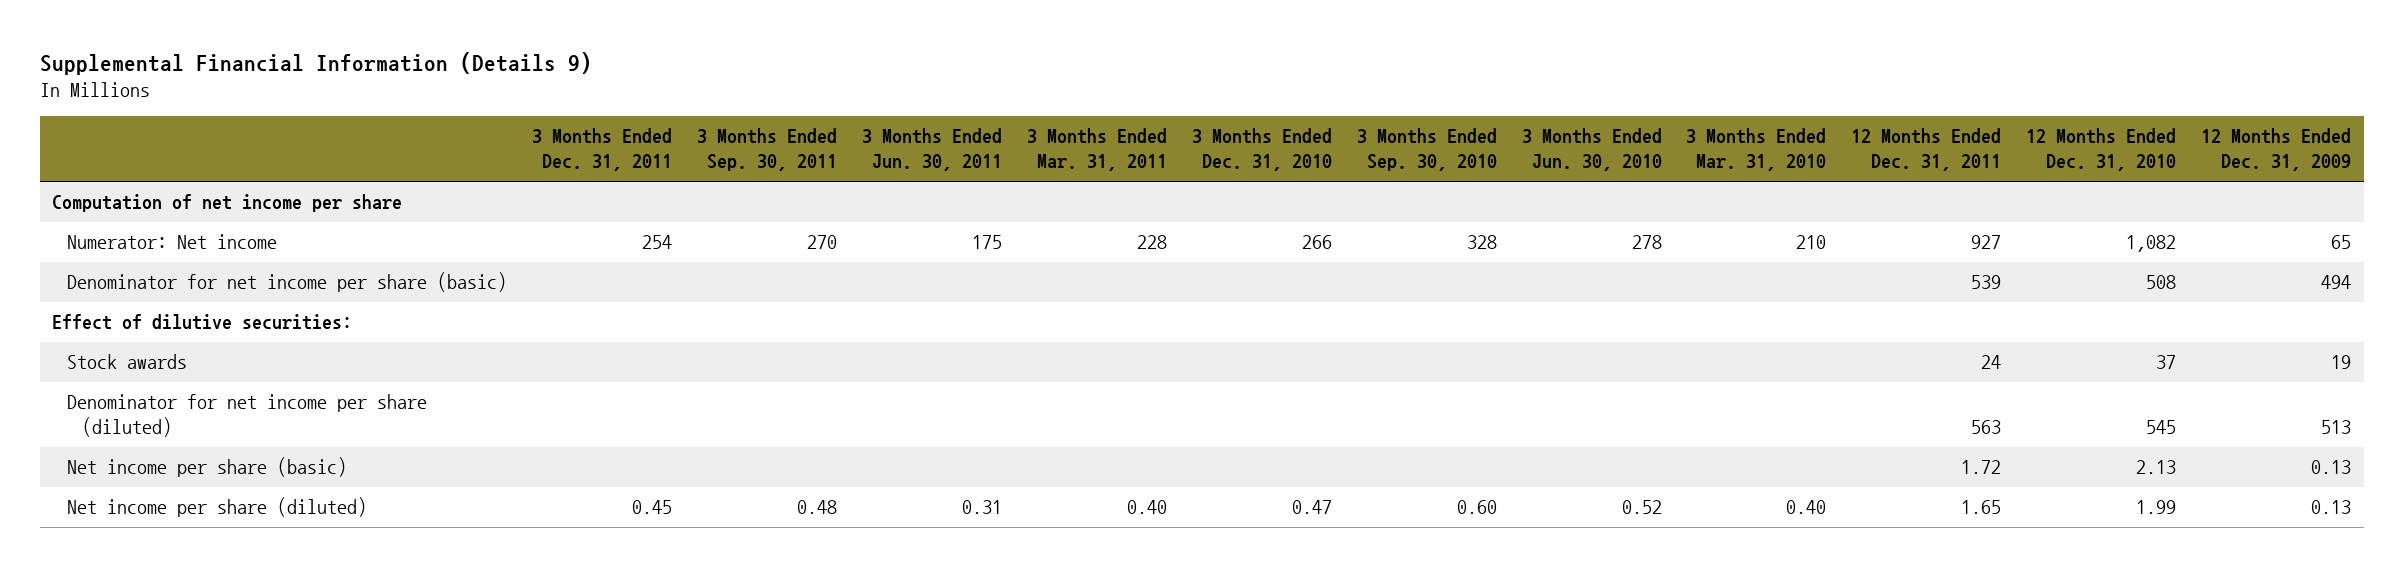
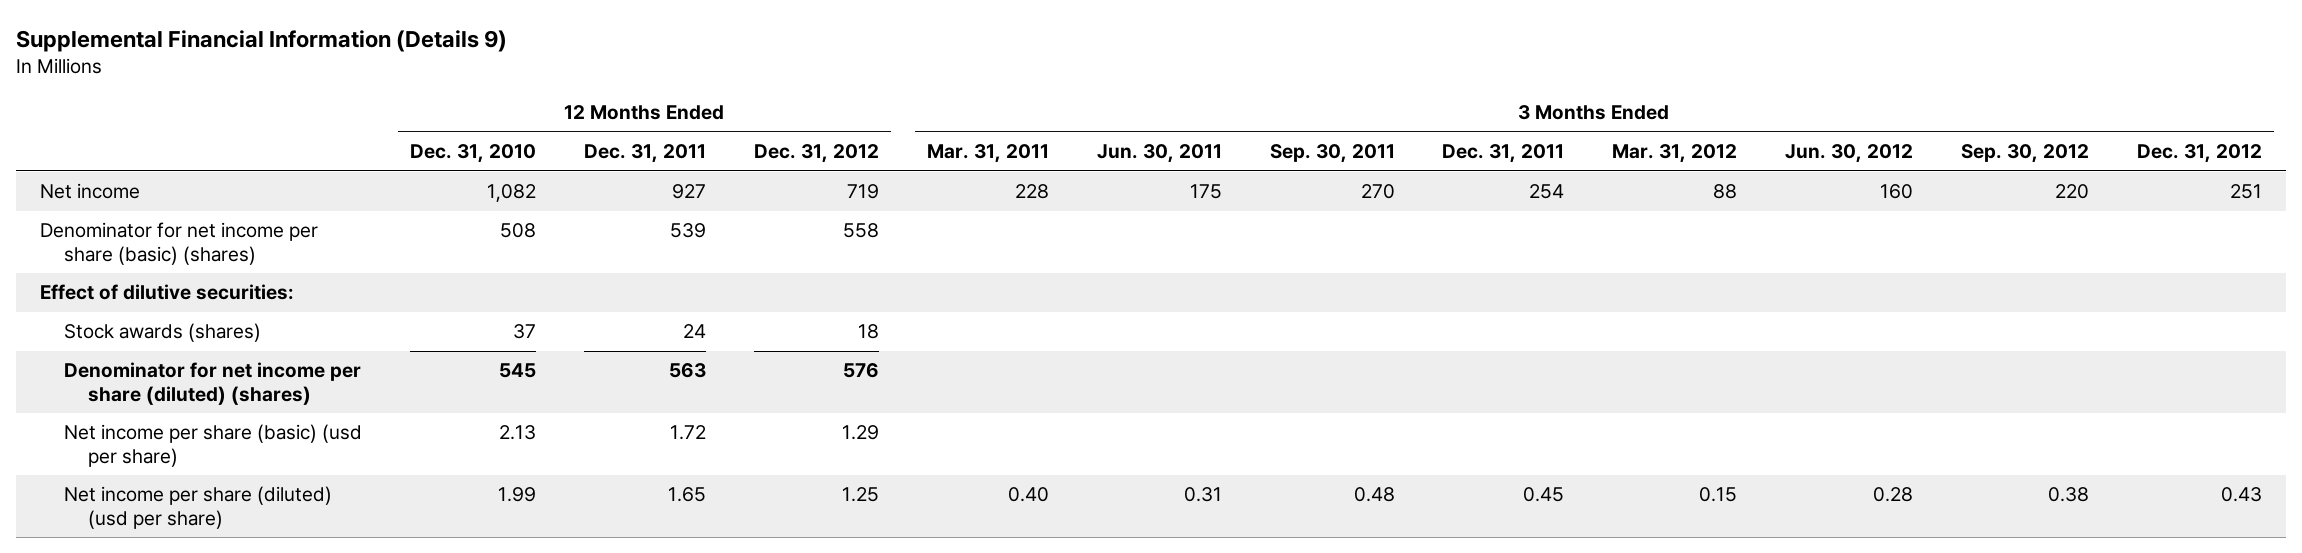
[1191,128,1332,172] 3 Months Ended Dec. 31, 2010 -> none
[1356,128,1497,172] 3 Months Ended Sep. 30, 2010 -> none
[1521,128,1662,172] 3 Months Ended Jun. 30, 2010 -> none
[1686,128,1827,172] 3 Months Ended Mar. 31, 2010 -> none
[2201,128,2352,172] 12 Months Ended Dec. 31, 2009 -> none
none -> [753,144,879,164] Dec. 31, 2012
none -> [1612,144,1738,164] Mar. 31, 2012
none -> [1785,144,1914,164] Jun. 30, 2012
none -> [1961,144,2090,164] Sep. 30, 2012
none -> [2137,144,2263,164] Dec. 31, 2012
[51,194,402,213] Computation of net income per share -> none
[66,234,277,250] Numerator: Net income -> [40,183,141,200] Net income
[66,272,507,293] Denominator for net income per share (basic) -> [40,222,319,265] Denominator for net income per share (basic) (shares)
[66,354,187,370] Stock awards -> [64,323,262,343] Stock awards (shares)
[66,394,427,438] Denominator for net income per share (diluted) -> [64,362,362,405] Denominator for net income per share (diluted) (shares)
[66,457,347,478] Net income per share (basic) -> [64,424,363,467] Net income per share (basic) (usd per share)
[66,497,367,518] Net income per share (diluted) -> [64,486,333,529] Net income per share (diluted) (usd per share)

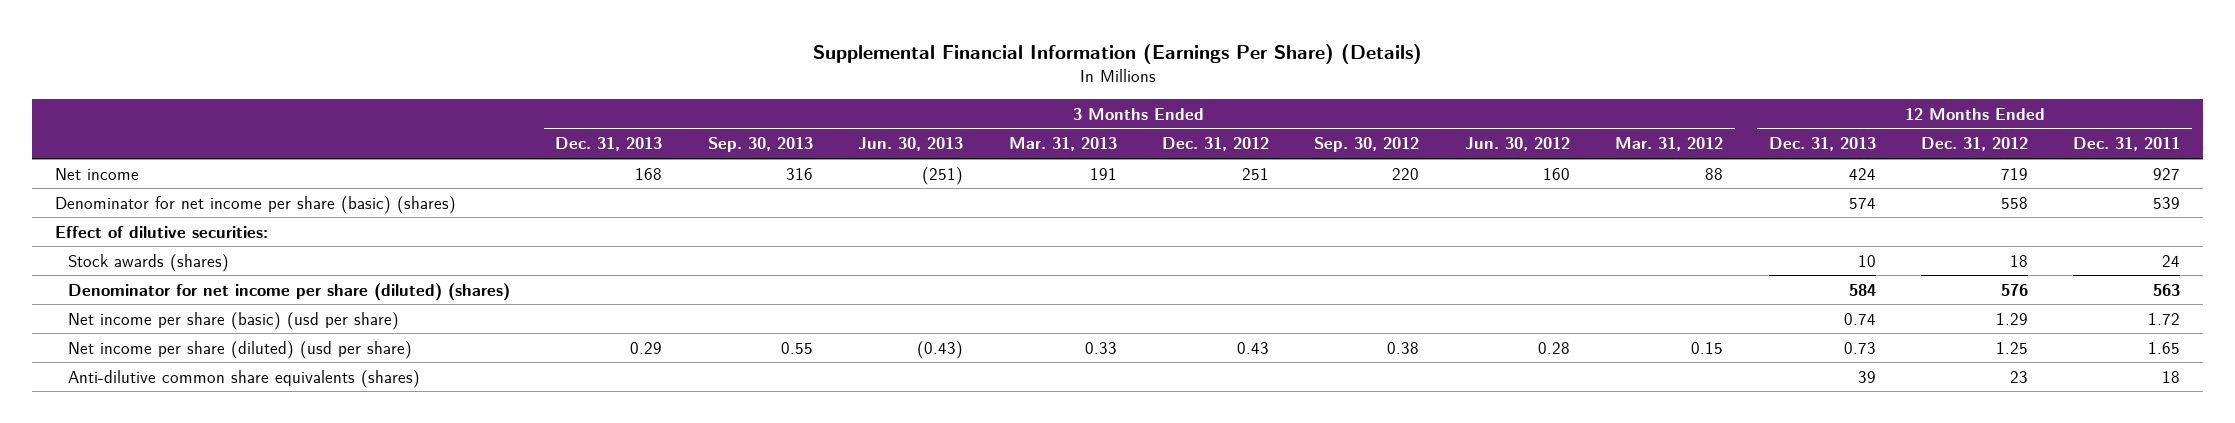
[16,29,508,52] Supplemental Financial Information (Details 9) -> [812,43,1422,64] Supplemental Financial Information (Earnings Per Share) (Details)
[409,144,536,164] Dec. 31, 2010 -> none
[926,144,1049,164] Mar. 31, 2011 -> none
[1096,144,1222,164] Jun. 30, 2011 -> none
[1269,144,1395,164] Sep. 30, 2011 -> none
[1442,144,1565,164] Dec. 31, 2011 -> none
none -> [555,137,663,152] Dec. 31, 2013
none -> [707,137,813,153] Sep. 30, 2013
none -> [858,137,964,152] Jun. 30, 2013
none -> [1008,137,1117,152] Mar. 31, 2013
none -> [1768,137,1876,152] Dec. 31, 2013
none -> [67,369,420,388] Anti-dilutive common share equivalents (shares)

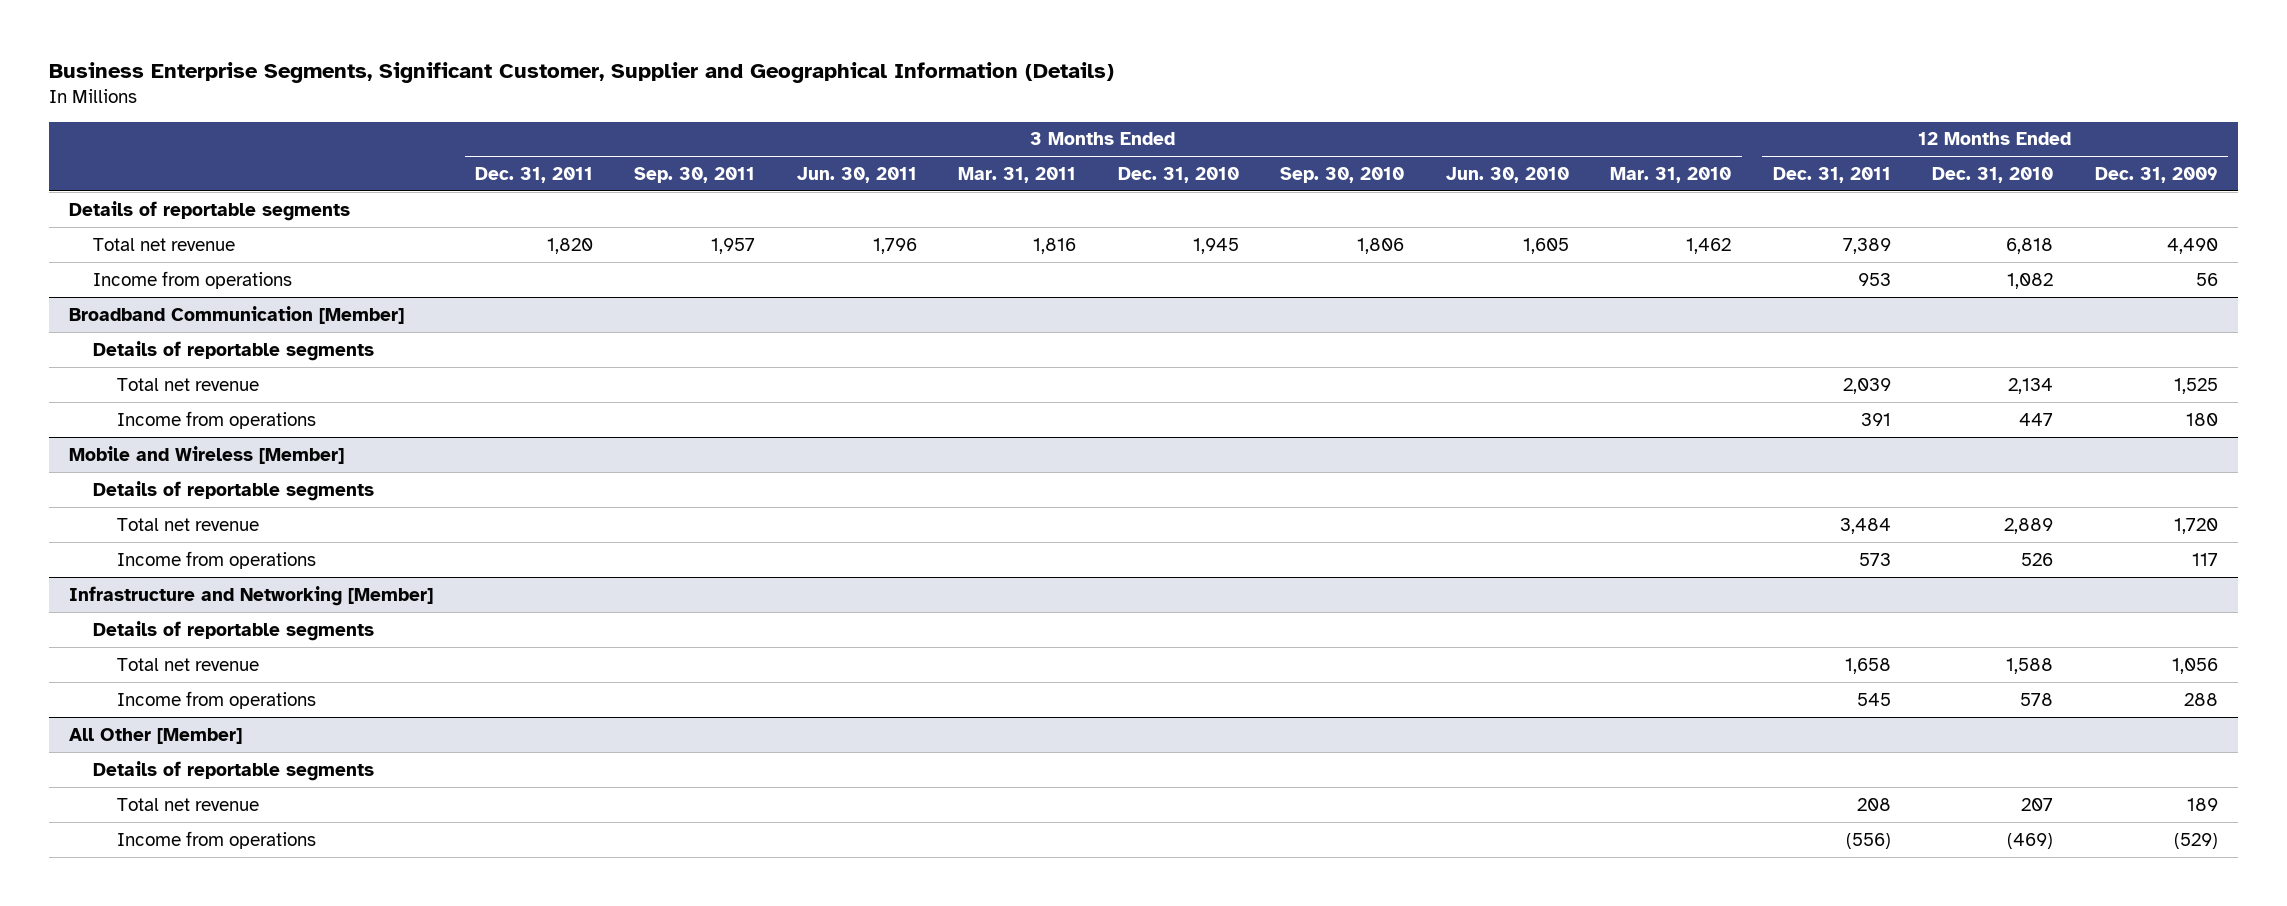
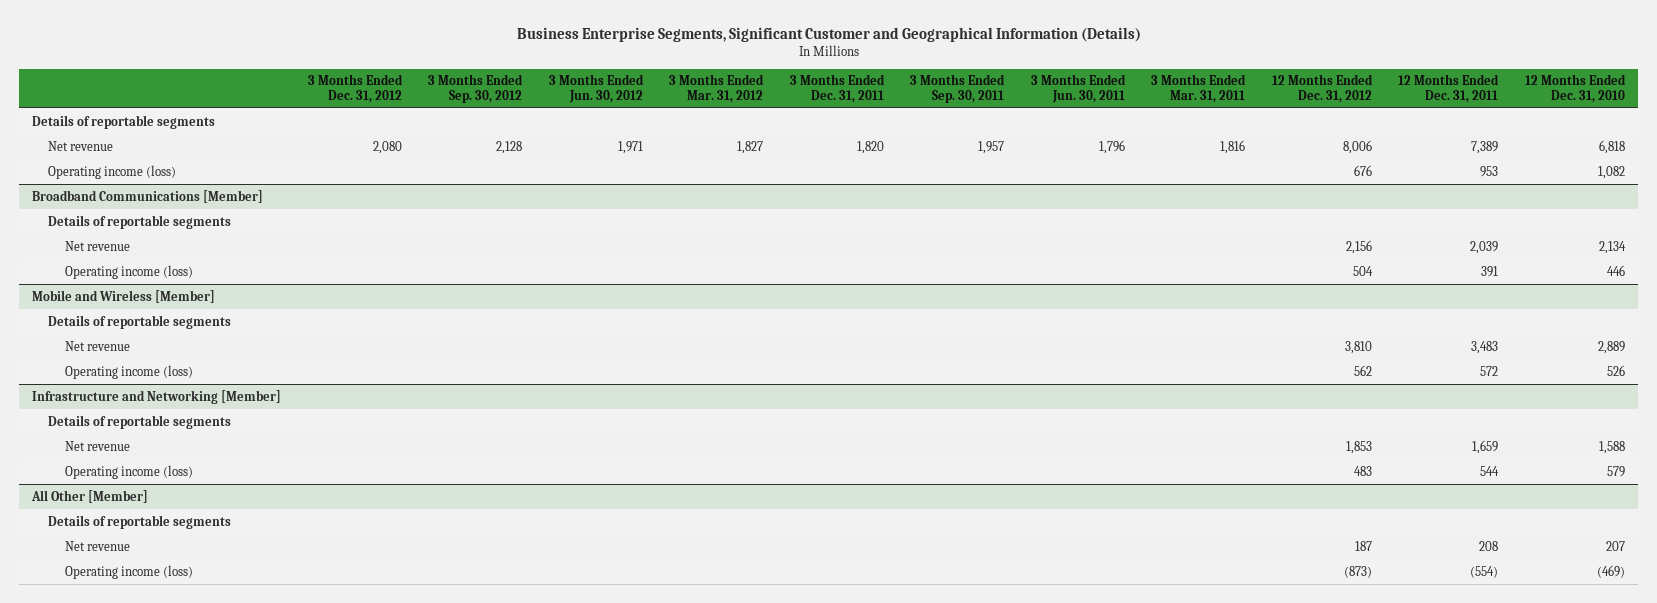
[48,61,1114,83] Business Enterprise Segments, Significant Customer, Supplier and Geographical Information (Details) -> [516,26,1141,42] Business Enterprise Segments, Significant Customer and Geographical Information (Details)
[1117,166,1239,183] Dec. 31, 2010 -> none
[1280,166,1405,183] Sep. 30, 2010 -> none
[1445,166,1569,183] Jun. 30, 2010 -> none
[1610,166,1732,183] Mar. 31, 2010 -> none
[2094,166,2218,183] Dec. 31, 2009 -> none
none -> [307,74,403,104] 3 Months Ended Dec. 31, 2012
none -> [428,74,524,104] 3 Months Ended Sep. 30, 2012
none -> [548,74,644,104] 3 Months Ended Jun. 30, 2012
none -> [669,74,765,104] 3 Months Ended Mar. 31, 2012
none -> [1271,74,1373,104] 12 Months Ended Dec. 31, 2012
[93,237,236,251] Total net revenue -> [48,140,114,151] Net revenue
[93,270,293,289] Income from operations -> [48,164,177,179] Operating income (loss)
[69,305,405,324] Broadband Communication [Member] -> [32,189,264,203] Broadband Communications [Member]
[116,377,259,391] Total net revenue -> [64,240,130,251] Net revenue
[116,410,316,429] Income from operations -> [64,264,193,279] Operating income (loss)
[2019,412,2054,426] 447 -> [1606,264,1625,276] 446
[116,517,259,531] Total net revenue -> [64,340,130,351] Net revenue
[1839,517,1891,534] 3,484 -> [1471,340,1499,354] 3,483
[116,550,316,569] Income from operations -> [64,364,193,379] Operating income (loss)
[1858,552,1891,566] 573 -> [1480,365,1499,376] 572
[116,657,259,671] Total net revenue -> [64,440,130,451] Net revenue
[1844,657,1891,674] 1,658 -> [1472,439,1499,454] 1,659
[116,690,316,709] Income from operations -> [64,464,193,479] Operating income (loss)
[1856,692,1891,706] 545 -> [1480,465,1500,476] 544
[2020,692,2054,706] 578 -> [1606,465,1625,477] 579
[116,797,259,811] Total net revenue -> [64,540,130,551] Net revenue
[116,830,316,849] Income from operations -> [64,564,193,579] Operating income (loss)
[1845,832,1891,849] (556) -> [1470,565,1499,578] (554)

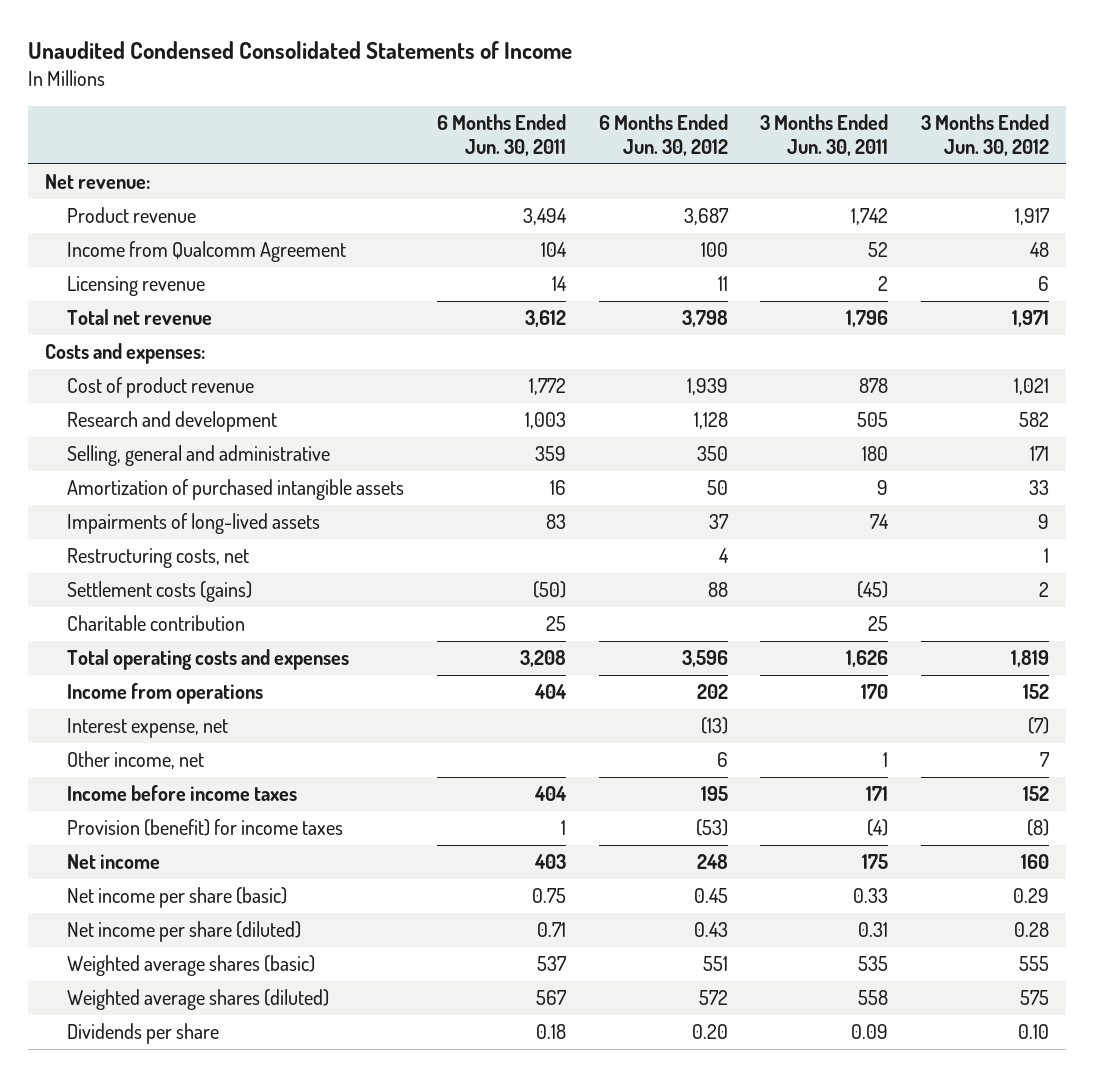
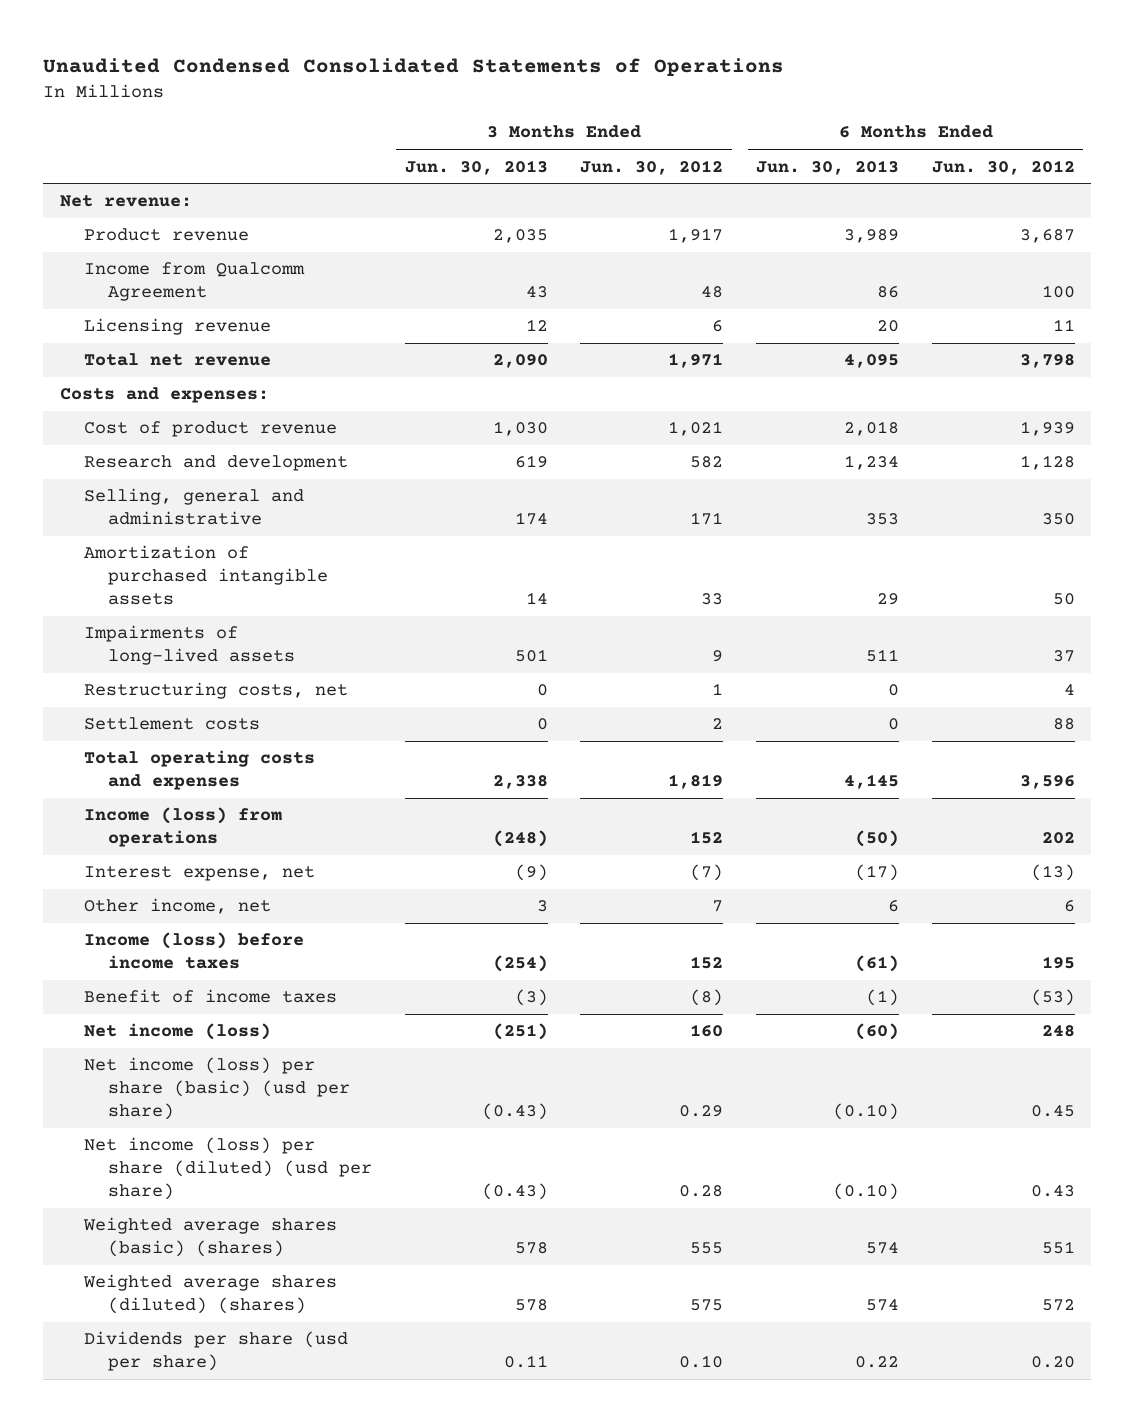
[28,41,573,60] Unaudited Condensed Consolidated Statements of Income -> [43,57,785,76] Unaudited Condensed Consolidated Statements of Operations
[436,114,566,157] 6 Months Ended Jun. 30, 2011 -> none
[760,114,889,157] 3 Months Ended Jun. 30, 2011 -> none
none -> [404,159,548,175] Jun. 30, 2013
none -> [756,159,900,175] Jun. 30, 2013
[66,615,245,632] Charitable contribution -> none
[66,581,252,603] Settlement costs (gains) -> [83,717,260,731] Settlement costs
[66,683,263,705] Income from operations -> [83,807,282,848] Income (loss) from operations
[66,785,297,802] Income before income taxes -> [83,932,304,970] Income (loss) before income taxes
[66,819,343,837] Provision (benefit) for income taxes -> [83,989,337,1004] Benefit of income taxes
[66,854,160,870] Net income -> [83,1023,271,1041] Net income (loss)
[66,887,287,909] Net income per share (basic) -> [83,1057,350,1121] Net income (loss) per share (basic) (usd per share)
[66,921,301,943] Net income per share (diluted) -> [83,1137,372,1201] Net income (loss) per share (diluted) (usd per share)
[66,955,315,977] Weighted average shares (basic) -> [82,1217,337,1258] Weighted average shares (basic) (shares)
[66,989,329,1011] Weighted average shares (diluted) -> [82,1274,337,1315] Weighted average shares (diluted) (shares)
[66,1023,219,1045] Dividends per share -> [83,1331,348,1372] Dividends per share (usd per share)

